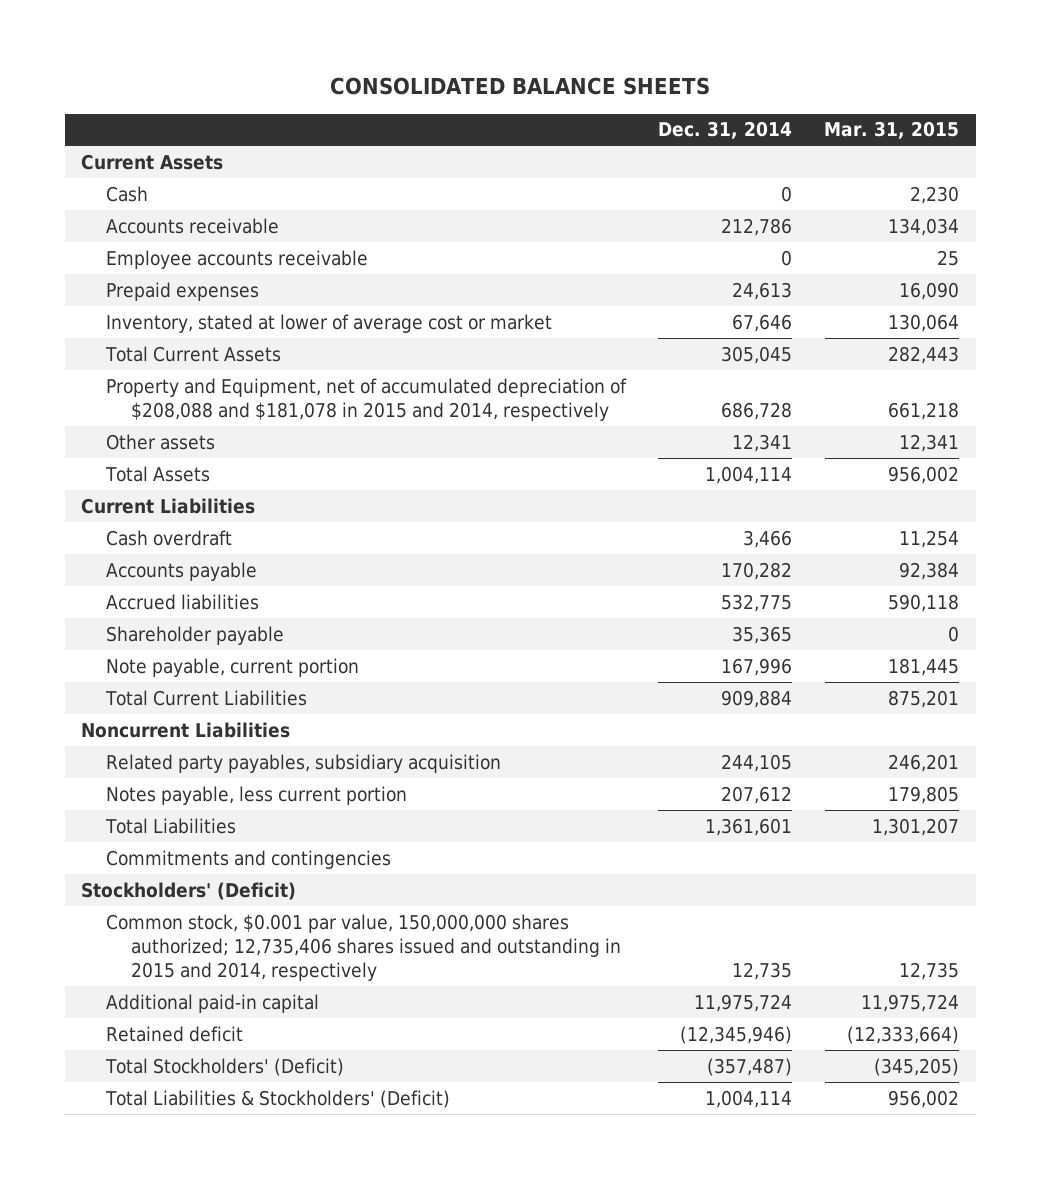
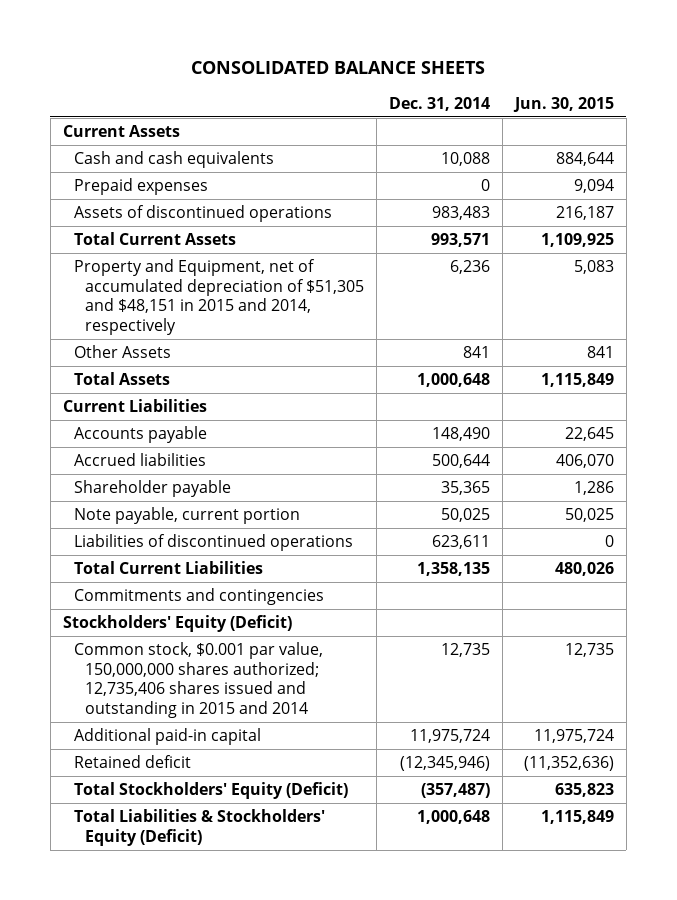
[824,121,960,140] Mar. 31, 2015 -> none
none -> [513,96,615,112] Jun. 30, 2015
[106,217,280,234] Accounts receivable -> none
[106,249,369,269] Employee accounts receivable -> none
[106,313,553,333] Inventory, stated at lower of average cost or market -> none
[106,185,149,202] Cash -> [74,151,275,169] Cash and cash equivalents
[781,185,793,202] 0 -> [441,152,491,167] 10,088
[732,281,793,300] 24,613 -> [481,179,491,192] 0
none -> [74,205,333,223] Assets of discontinued operations
[721,345,793,364] 305,045 -> [431,233,491,248] 993,571
[106,377,628,422] Property and Equipment, net of accumulated depreciation of $208,088 and $181,078 in 2015 and 2014, respectively -> [74,259,365,336] Property and Equipment, net of accumulated depreciation of $51,305 and $48,151 in 2015 and 2014, respectively
[721,402,793,421] 686,728 -> [450,260,491,275] 6,236
[106,433,216,450] Other assets -> [74,345,172,359] Other Assets
[732,433,793,452] 12,341 -> [463,346,491,359] 841
[705,465,793,484] 1,004,114 -> [417,373,491,388] 1,000,648
[106,529,233,546] Cash overdraft -> none
[721,561,793,580] 170,282 -> [432,427,491,442] 148,490
[721,593,793,612] 532,775 -> [432,454,491,469] 500,644
[81,721,291,738] Noncurrent Liabilities -> none
[106,753,502,773] Related party payables, subsidiary acquisition -> none
[106,785,408,805] Notes payable, less current portion -> none
[105,817,237,834] Total Liabilities -> none
[721,657,793,676] 167,996 -> [441,508,491,523] 50,025
none -> [74,534,354,552] Liabilities of discontinued operations
[721,689,793,708] 909,884 -> [417,562,491,577] 1,358,135
[81,881,297,900] Stockholders' (Deficit) -> [62,615,292,633] Stockholders' Equity (Deficit)
[106,913,622,982] Common stock, $0.001 par value, 150,000,000 shares authorized; 12,735,406 shares issued and outstanding in 2015 and 2014, respectively -> [74,642,324,719] Common stock, $0.001 par value, 150,000,000 shares authorized; 12,735,406 shares issued and outstanding in 2015 and 2014
[105,1057,345,1076] Total Stockholders' (Deficit) -> [74,782,349,800] Total Stockholders' Equity (Deficit)
[105,1089,451,1108] Total Liabilities & Stockholders' (Deficit) -> [74,809,326,846] Total Liabilities & Stockholders' Equity (Deficit)
[705,1089,793,1108] 1,004,114 -> [417,810,491,825] 1,000,648

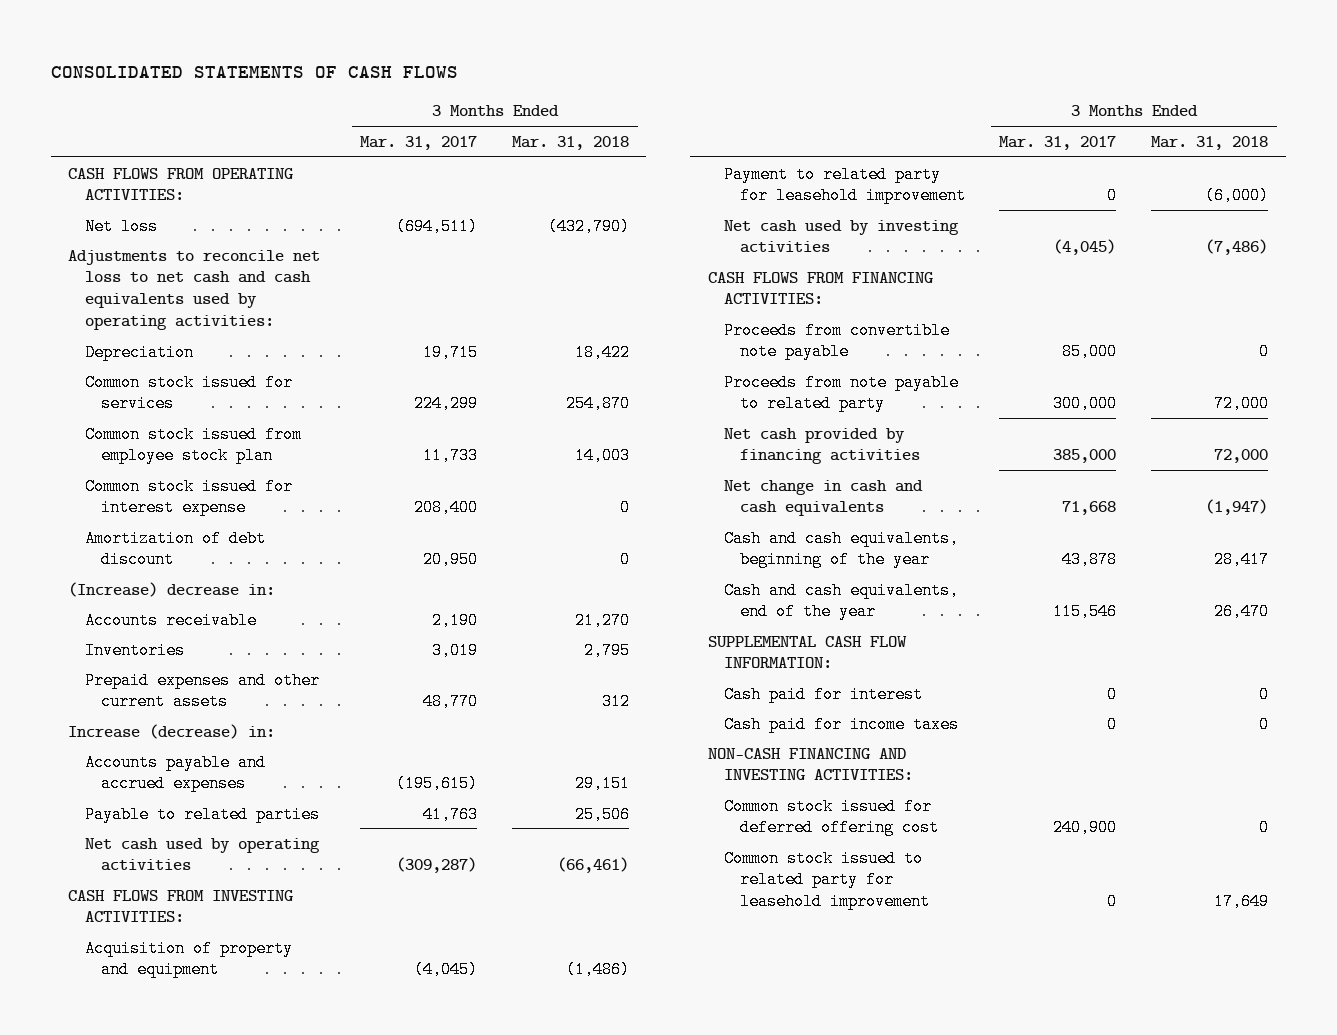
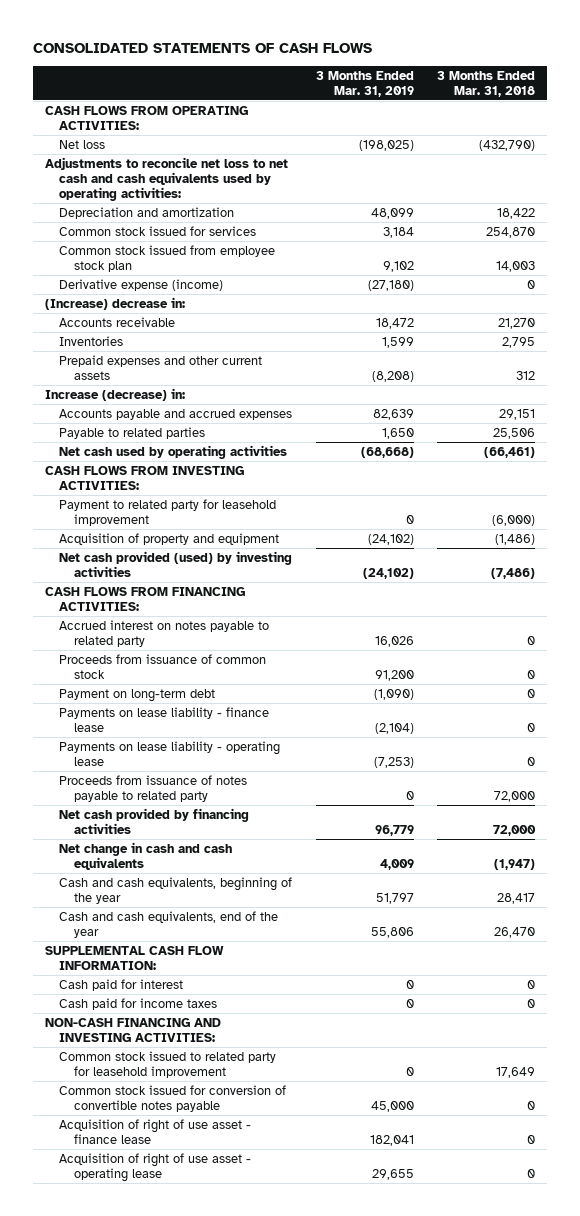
[360,135,478,150] Mar. 31, 2017 -> none
none -> [315,70,414,97] 3 Months Ended Mar. 31, 2019
[84,343,194,361] Depreciation -> [59,206,235,219] Depreciation and amortization
[84,477,293,517] Common stock issued for interest expense -> none
[84,529,266,569] Amortization of debt discount -> none
none -> [59,278,224,291] Derivative expense (income)
[84,939,293,979] Acquisition of property and equipment -> [59,532,280,545] Acquisition of property and equipment
[723,219,959,254] Net cash used by investing activities -> [59,550,293,577] Net cash provided (used) by investing activities
[723,321,950,361] Proceeds from convertible note payable -> none
[723,373,959,413] Proceeds from note payable to related party -> [59,619,270,647] Accrued interest on notes payable to related party
[1214,395,1270,413] 72,000 -> [527,635,536,645] 0
none -> [59,653,267,679] Proceeds from issuance of common stock
none -> [59,688,216,702] Payment on long-term debt
none -> [59,706,270,732] Payments on lease liability - finance lease
none -> [59,740,281,766] Payments on lease liability - operating lease
none -> [59,774,248,802] Proceeds from issuance of notes payable to related party
[723,797,939,837] Common stock issued for deferred offering cost -> none
none -> [59,1084,287,1112] Common stock issued for conversion of convertible notes payable
none -> [59,1118,252,1144] Acquisition of right of use asset - finance lease
none -> [59,1152,252,1182] Acquisition of right of use asset - operating lease

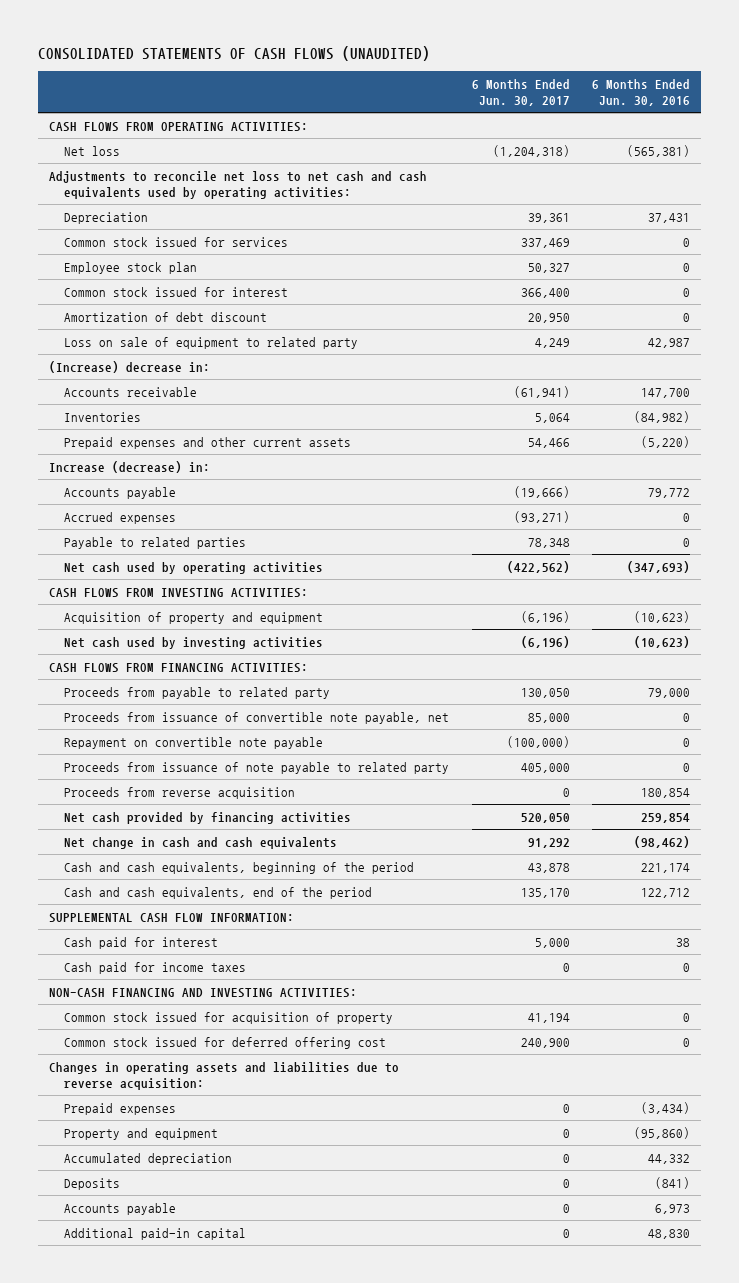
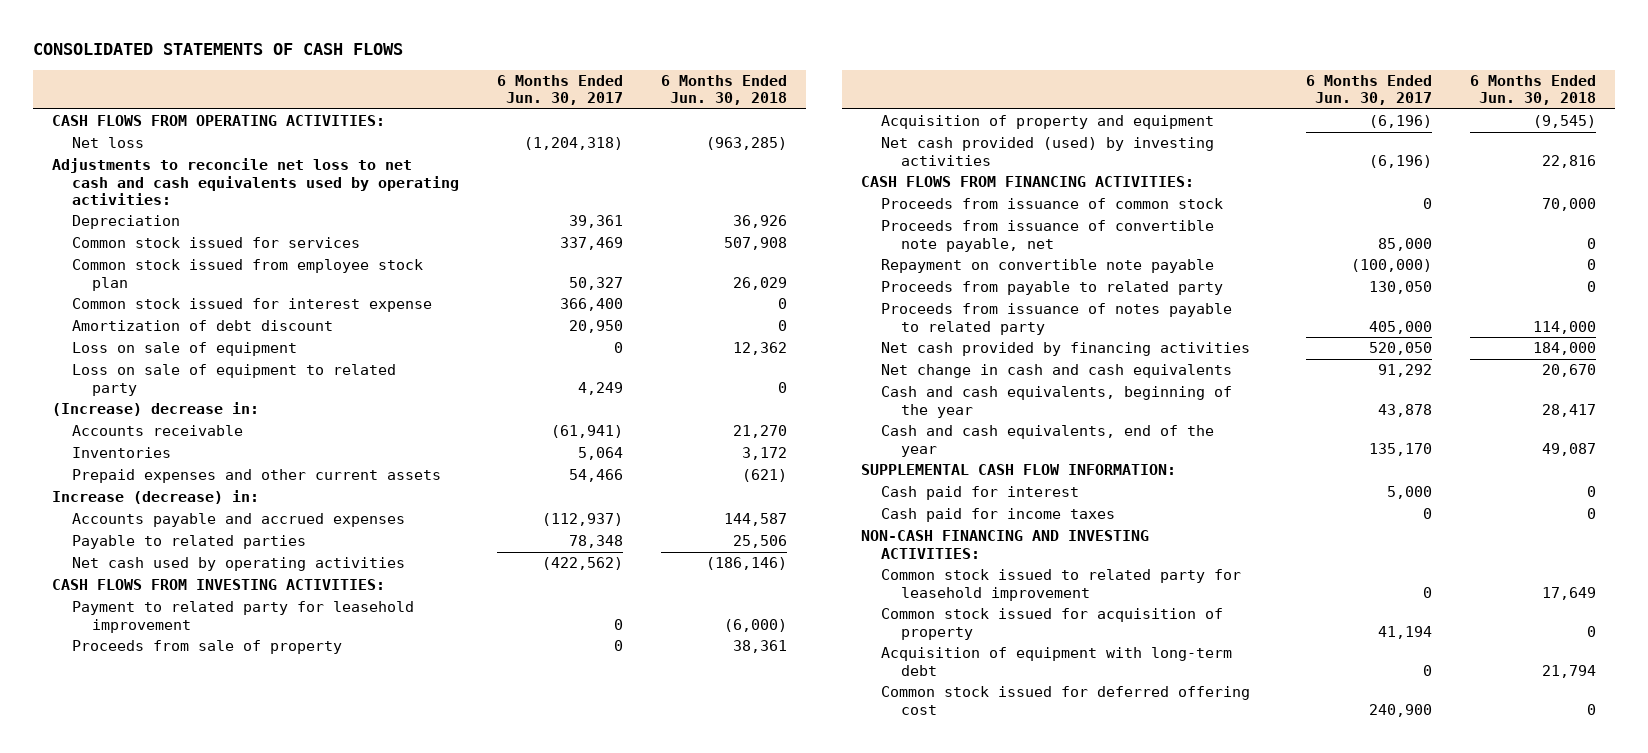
[37,46,430,62] CONSOLIDATED STATEMENTS OF CASH FLOWS (UNAUDITED) -> [32,43,403,56] CONSOLIDATED STATEMENTS OF CASH FLOWS
[592,78,691,106] 6 Months Ended Jun. 30, 2016 -> none
none -> [660,74,787,106] 6 Months Ended Jun. 30, 2018
[63,261,197,274] Employee stock plan -> [71,259,423,291] Common stock issued from employee stock plan
[63,286,288,297] Common stock issued for interest -> [71,298,432,313] Common stock issued for interest expense
none -> [71,342,297,357] Loss on sale of equipment
[63,486,176,499] Accounts payable -> none
[63,511,176,524] Accrued expenses -> none
none -> [71,513,405,528] Accounts payable and accrued expenses
none -> [71,601,414,633] Payment to related party for leasehold improvement
none -> [71,640,342,655] Proceeds from sale of property
[63,636,323,649] Net cash used by investing activities -> [881,137,1215,166] Net cash provided (used) by investing activities
none -> [881,198,1224,210] Proceeds from issuance of common stock
[63,786,295,799] Proceeds from reverse acquisition -> none
[63,686,330,699] Proceeds from payable to related party -> [881,281,1224,296] Proceeds from payable to related party
[63,761,449,774] Proceeds from issuance of note payable to related party -> [881,303,1233,335] Proceeds from issuance of notes payable to related party
[63,861,414,874] Cash and cash equivalents, beginning of the period -> [881,386,1233,418] Cash and cash equivalents, beginning of the year
[63,886,372,899] Cash and cash equivalents, end of the period -> [881,425,1215,457] Cash and cash equivalents, end of the year
none -> [881,569,1242,601] Common stock issued to related party for leasehold improvement
none -> [881,647,1233,676] Acquisition of equipment with long-term debt
[49,1061,400,1090] Changes in operating assets and liabilities due to reverse acquisition: -> none
[63,1102,176,1115] Prepaid expenses -> none
[63,1127,218,1140] Property and equipment -> none
[63,1152,232,1165] Accumulated depreciation -> none
[63,1177,120,1190] Deposits -> none
[63,1202,176,1215] Accounts payable -> none
[63,1227,246,1240] Additional paid-in capital -> none

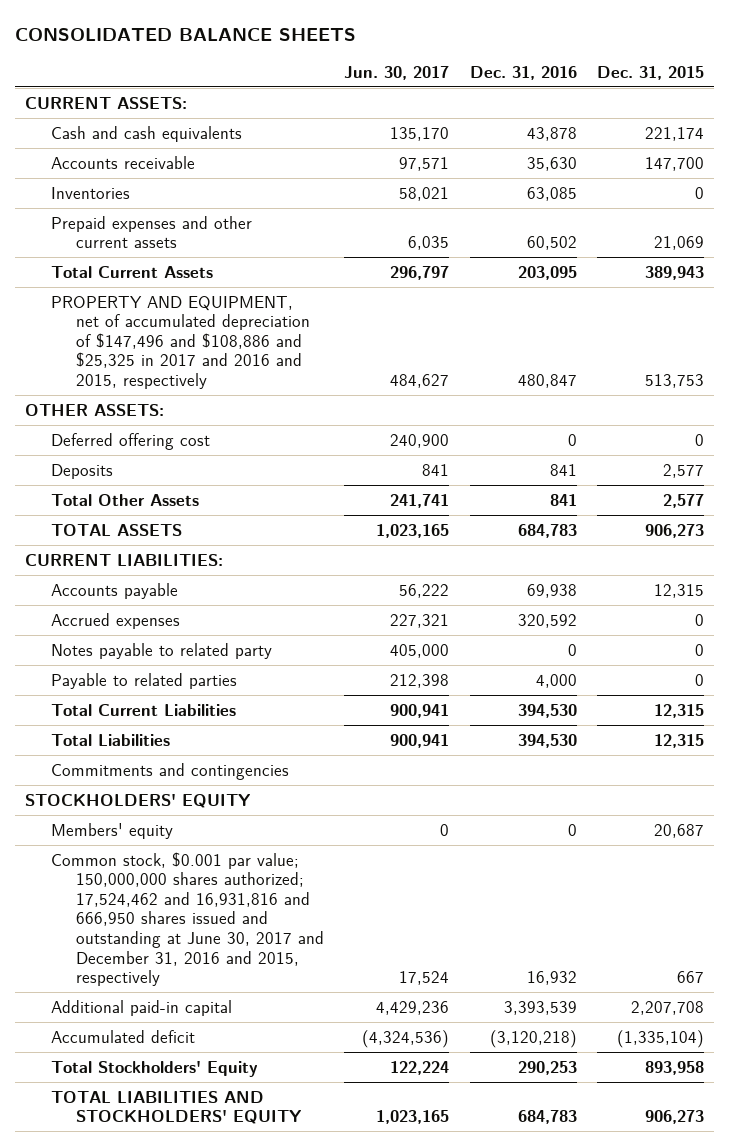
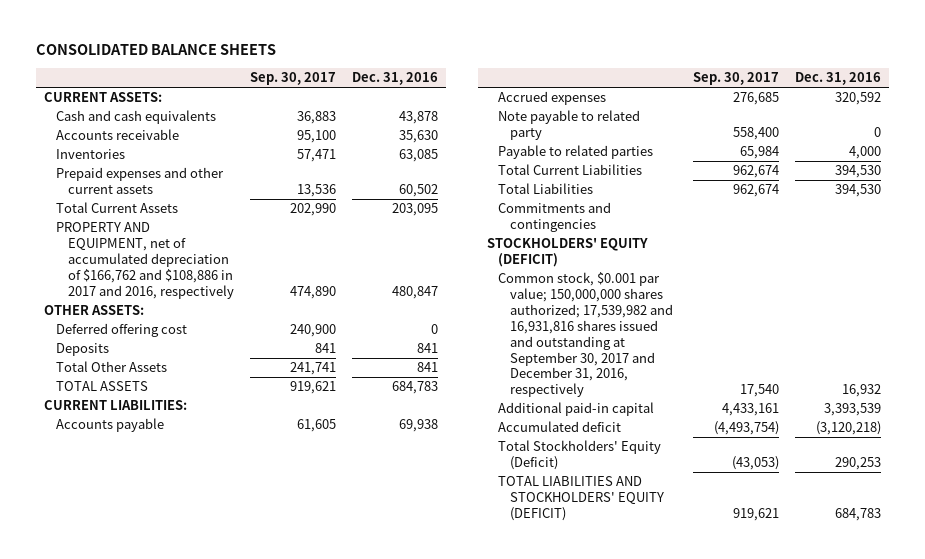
[344,65,450,80] Jun. 30, 2017 -> none
[596,65,704,80] Dec. 31, 2015 -> none
none -> [249,72,336,86] Sep. 30, 2017
[50,295,311,389] PROPERTY AND EQUIPMENT, net of accumulated depreciation of $147,496 and $108,886 and $25,325 in 2017 and 2016 and 2015, respectively -> [55,222,234,299] PROPERTY AND EQUIPMENT, net of accumulated depreciation of $166,762 and $108,886 in 2017 and 2016, respectively
[50,642,272,659] Notes payable to related party -> [498,110,641,141] Note payable to related party
[50,822,173,839] Members' equity -> none
[25,793,252,808] STOCKHOLDERS' EQUITY -> [486,238,648,268] STOCKHOLDERS' EQUITY (DEFICIT)
[50,851,325,987] Common stock, $0.001 par value; 150,000,000 shares authorized; 17,524,462 and 16,931,816 and 666,950 shares issued and outstanding at June 30, 2017 and December 31, 2016 and 2015, respectively -> [498,272,674,398] Common stock, $0.001 par value; 150,000,000 shares authorized; 17,539,982 and 16,931,816 shares issued and outstanding at September 30, 2017 and December 31, 2016, respectively
[50,1060,258,1077] Total Stockholders' Equity -> [498,440,662,471] Total Stockholders' Equity (Deficit)
[50,1090,303,1125] TOTAL LIABILITIES AND STOCKHOLDERS' EQUITY -> [498,476,665,521] TOTAL LIABILITIES AND STOCKHOLDERS' EQUITY (DEFICIT)

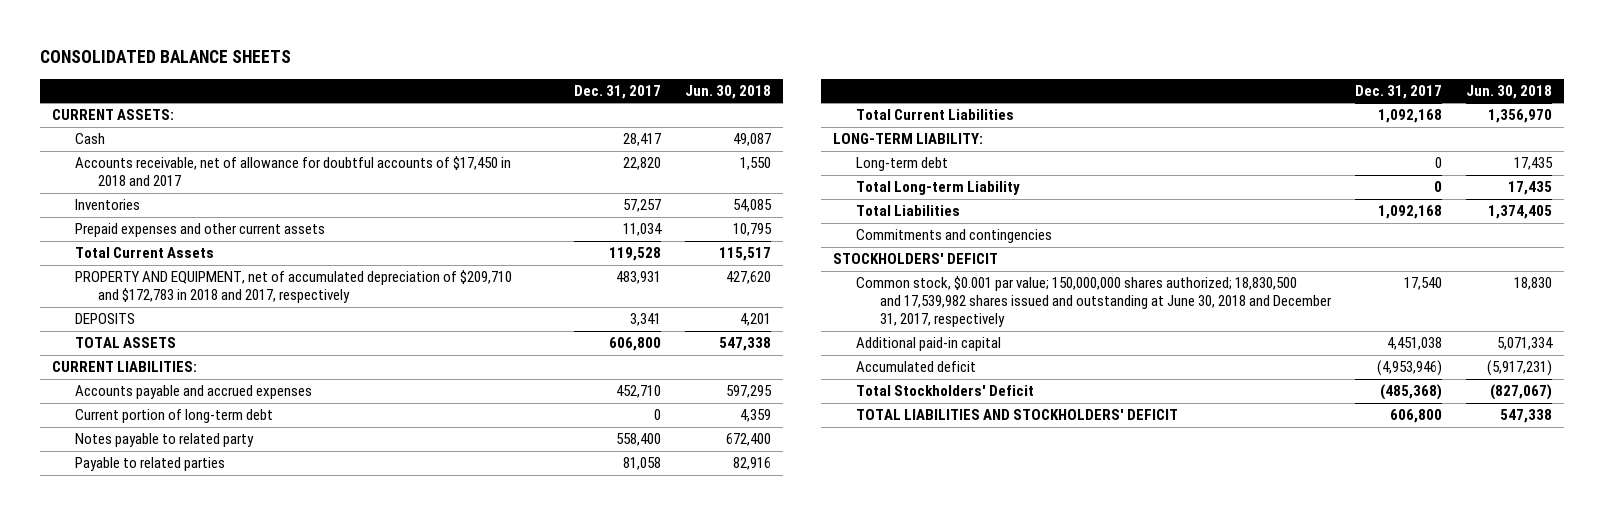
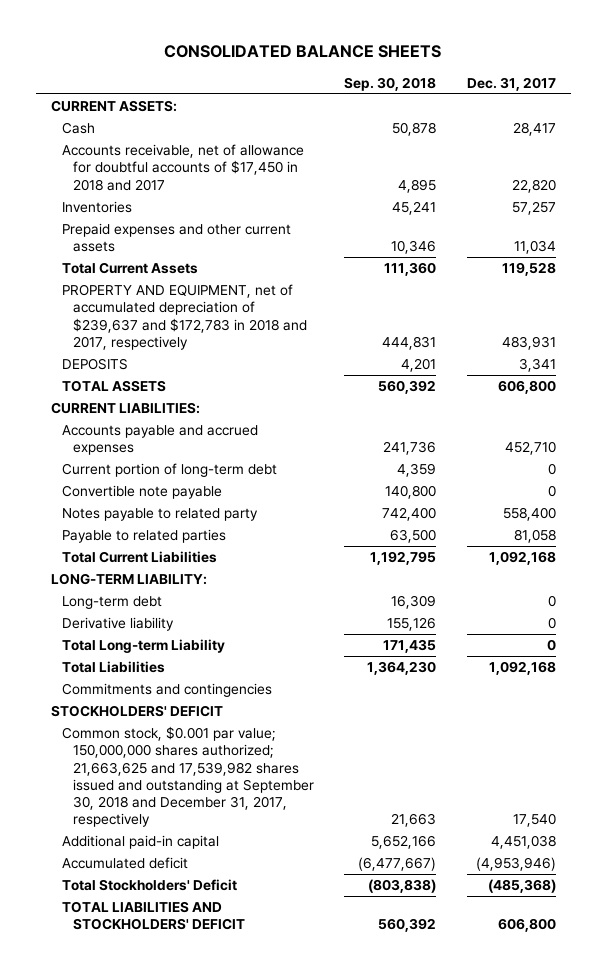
[684,84,771,99] Jun. 30, 2018 -> none
none -> [344,76,437,91] Sep. 30, 2018
[75,270,513,304] PROPERTY AND EQUIPMENT, net of accumulated depreciation of $209,710 and $172,783 in 2018 and 2017, respectively -> [61,284,308,350] PROPERTY AND EQUIPMENT, net of accumulated depreciation of $239,637 and $172,783 in 2018 and 2017, respectively
none -> [61,485,222,500] Convertible note payable
none -> [61,617,174,632] Derivative liability
[856,276,1332,328] Common stock, $0.001 par value; 150,000,000 shares authorized; 18,830,500 and 17,539,982 shares issued and outstanding at June 30, 2018 and December 31, 2017, respectively -> [61,726,315,828] Common stock, $0.001 par value; 150,000,000 shares authorized; 21,663,625 and 17,539,982 shares issued and outstanding at September 30, 2018 and December 31, 2017, respectively

